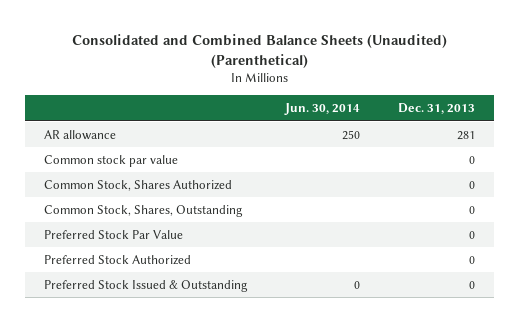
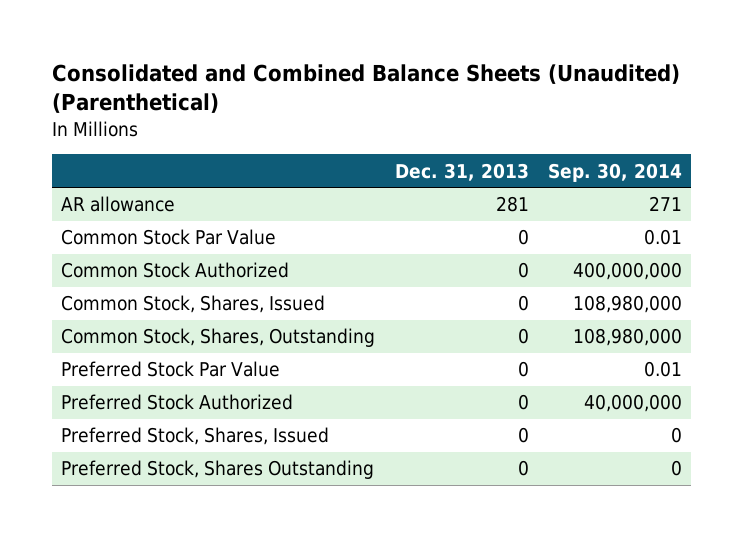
[284,103,361,116] Jun. 30, 2014 -> none
none -> [547,162,682,182] Sep. 30, 2014
[44,154,179,167] Common stock par value -> [61,229,277,246] Common Stock Par Value
[44,179,233,191] Common Stock, Shares Authorized -> [61,262,290,279] Common Stock Authorized
none -> [61,295,326,314] Common Stock, Shares, Issued
[44,279,249,292] Preferred Stock Issued & Outstanding -> [61,427,330,446] Preferred Stock, Shares, Issued
none -> [61,460,375,480] Preferred Stock, Shares Outstanding

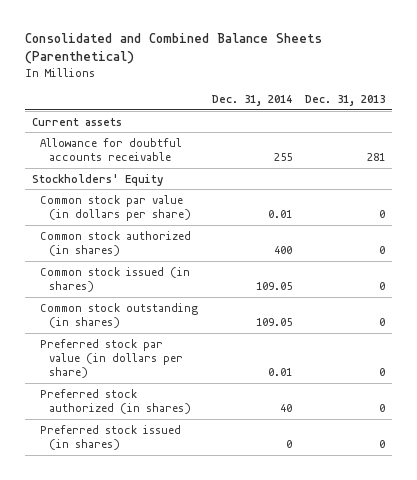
[51,63,680,114] Consolidated and Combined Balance Sheets (Unaudited) (Parenthetical) -> [24,32,322,65] Consolidated and Combined Balance Sheets (Parenthetical)
[547,162,682,182] Sep. 30, 2014 -> none
none -> [211,95,292,107] Dec. 31, 2014
[61,460,375,480] Preferred Stock, Shares Outstanding -> none
none -> [31,117,122,126] Current assets
[61,196,176,213] AR allowance -> [40,137,183,161] Allowance for doubtful accounts receivable
none -> [31,173,163,186] Stockholders' Equity
[61,229,277,246] Common Stock Par Value -> [40,194,192,221] Common stock par value (in dollars per share)
[61,262,290,279] Common Stock Authorized -> [40,230,192,256] Common stock authorized (in shares)
[61,295,326,314] Common Stock, Shares, Issued -> [40,266,191,292] Common stock issued (in shares)
[61,328,376,348] Common Stock, Shares, Outstanding -> [40,302,199,328] Common stock outstanding (in shares)
[61,361,281,378] Preferred Stock Par Value -> [40,338,184,379] Preferred stock par value (in dollars per share)
[61,394,294,411] Preferred Stock Authorized -> [40,388,192,414] Preferred stock authorized (in shares)
[61,427,330,446] Preferred Stock, Shares, Issued -> [40,424,182,450] Preferred stock issued (in shares)

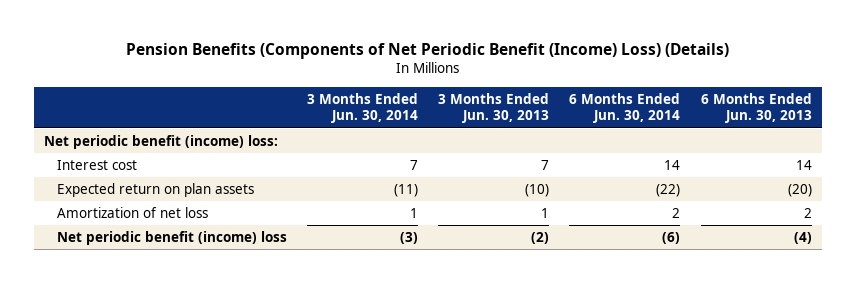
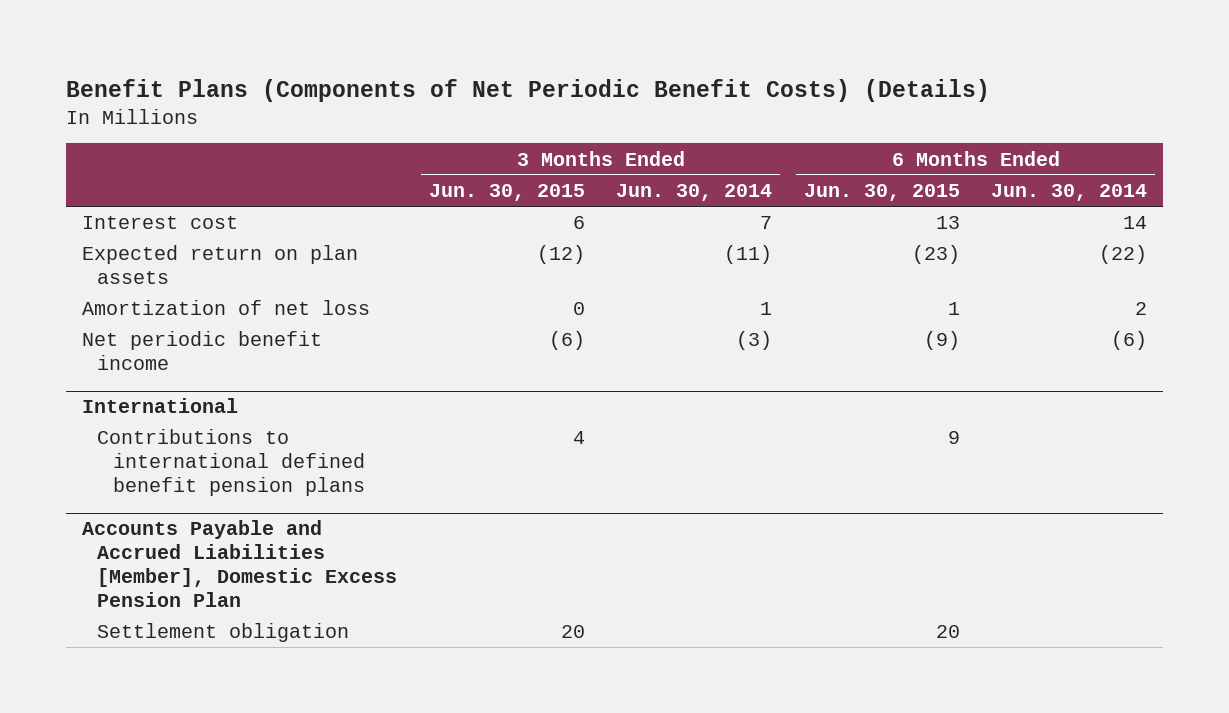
[125,42,729,59] Pension Benefits (Components of Net Periodic Benefit (Income) Loss) (Details) -> [66,78,991,102] Benefit Plans (Components of Net Periodic Benefit Costs) (Details)
[438,92,550,124] 3 Months Ended Jun. 30, 2013 -> none
[700,92,812,124] 6 Months Ended Jun. 30, 2013 -> none
none -> [428,184,585,202] Jun. 30, 2015
none -> [803,184,960,202] Jun. 30, 2015
[43,135,278,150] Net periodic benefit (income) loss: -> none
[56,231,287,246] Net periodic benefit (income) loss -> [81,331,322,371] Net periodic benefit income
none -> [81,398,238,414] International
none -> [97,429,365,497] Contributions to international defined benefit pension plans
none -> [81,520,398,608] Accounts Payable and Accrued Liabilities [Member], Domestic Excess Pension Plan
none -> [97,623,350,643] Settlement obligation

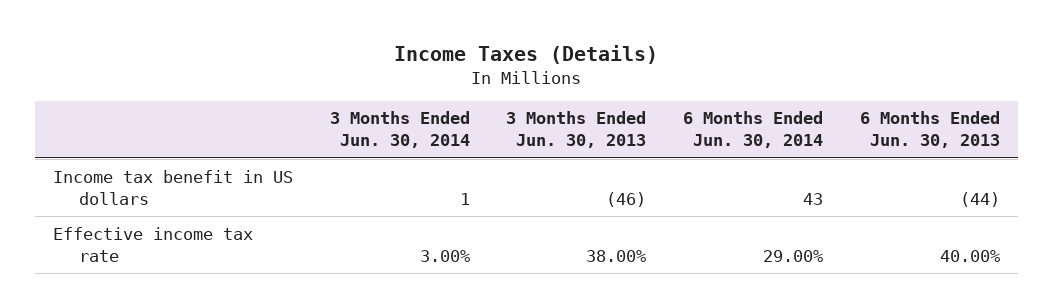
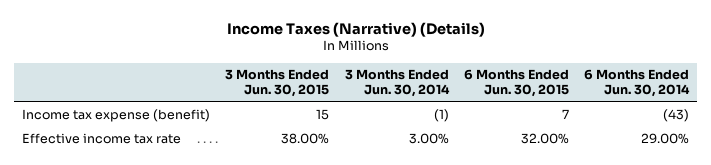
[394,45,659,65] Income Taxes (Details) -> [226,21,485,37] Income Taxes (Narrative) (Details)
[506,111,647,149] 3 Months Ended Jun. 30, 2013 -> none
[859,111,1000,149] 6 Months Ended Jun. 30, 2013 -> none
none -> [225,69,330,98] 3 Months Ended Jun. 30, 2015
none -> [463,69,569,98] 6 Months Ended Jun. 30, 2015
[53,169,294,205] Income tax benefit in US dollars -> [21,109,210,123] Income tax expense (benefit)
[459,192,470,205] 1 -> [433,109,449,123] (1)
[803,192,824,205] 43 -> [663,109,690,123] (43)

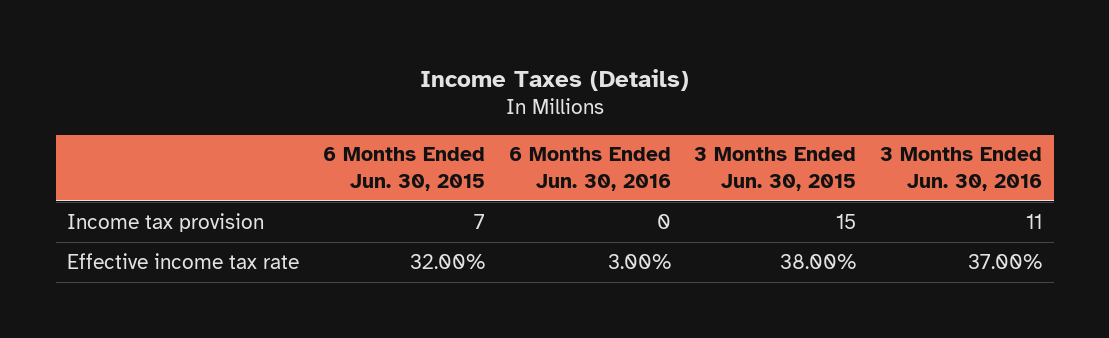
[226,21,485,37] Income Taxes (Narrative) (Details) -> [419,69,689,92] Income Taxes (Details)
[344,69,450,98] 3 Months Ended Jun. 30, 2014 -> none
[584,69,691,98] 6 Months Ended Jun. 30, 2014 -> none
none -> [508,147,671,191] 6 Months Ended Jun. 30, 2016
none -> [880,147,1043,191] 3 Months Ended Jun. 30, 2016
[21,109,210,123] Income tax expense (benefit) -> [67,212,265,232] Income tax provision

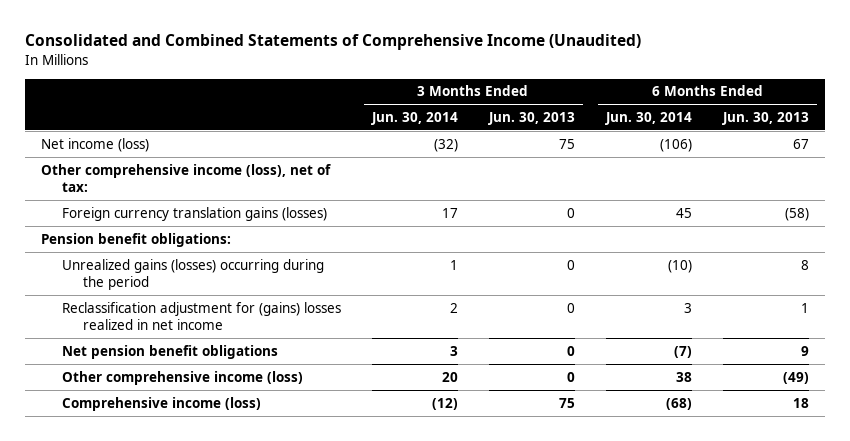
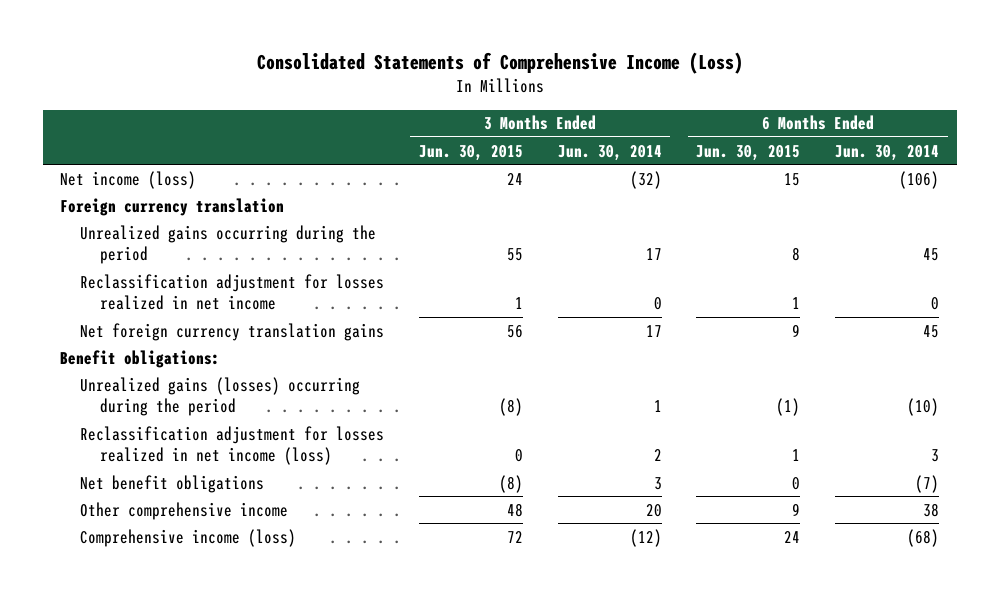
[25,34,642,51] Consolidated and Combined Statements of Comprehensive Income (Unaudited) -> [256,52,743,75] Consolidated Statements of Comprehensive Income (Loss)
[487,111,575,125] Jun. 30, 2013 -> none
[722,111,810,125] Jun. 30, 2013 -> none
none -> [418,144,523,161] Jun. 30, 2015
none -> [696,144,801,161] Jun. 30, 2015
[40,163,331,193] Other comprehensive income (loss), net of tax: -> none
none -> [59,197,284,216] Foreign currency translation
[61,206,327,221] Foreign currency translation gains (losses) -> [79,224,376,265] Unrealized gains occurring during the period
none -> [79,273,384,311] Reclassification adjustment for losses realized in net income
none -> [79,322,384,341] Net foreign currency translation gains
[40,232,231,247] Pension benefit obligations: -> [59,349,220,368] Benefit obligations:
[61,301,341,331] Reclassification adjustment for (gains) losses realized in net income -> [79,425,384,466] Reclassification adjustment for losses realized in net income (loss)
[61,344,278,359] Net pension benefit obligations -> [79,474,264,493] Net benefit obligations
[61,370,303,385] Other comprehensive income (loss) -> [79,501,288,520] Other comprehensive income

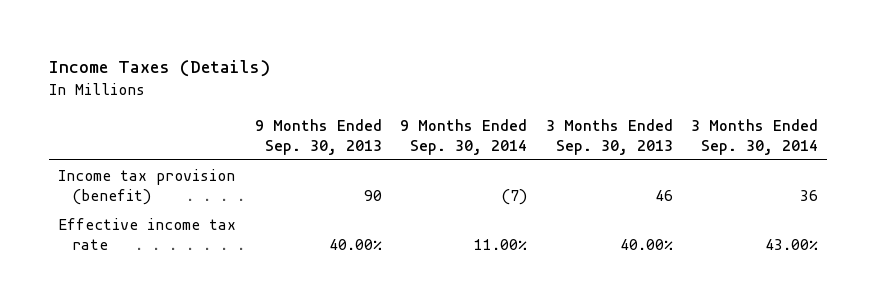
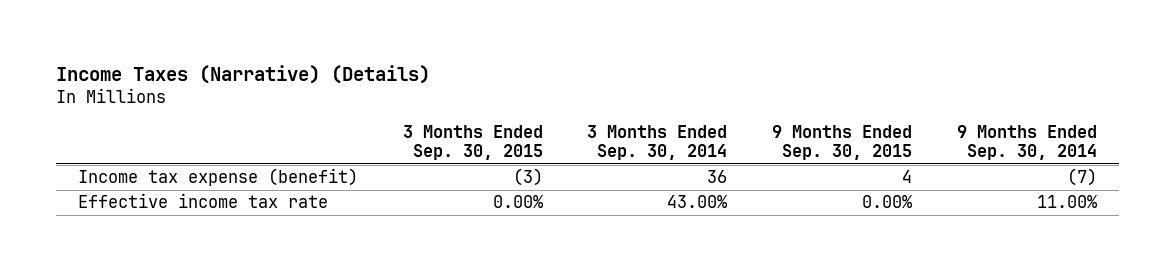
[48,60,270,78] Income Taxes (Details) -> [55,65,430,85] Income Taxes (Narrative) (Details)
[254,118,382,155] 9 Months Ended Sep. 30, 2013 -> none
[545,118,673,155] 3 Months Ended Sep. 30, 2013 -> none
none -> [402,125,543,161] 3 Months Ended Sep. 30, 2015
none -> [771,125,912,161] 9 Months Ended Sep. 30, 2015
[58,169,236,206] Income tax provision (benefit) -> [77,168,358,187] Income tax expense (benefit)

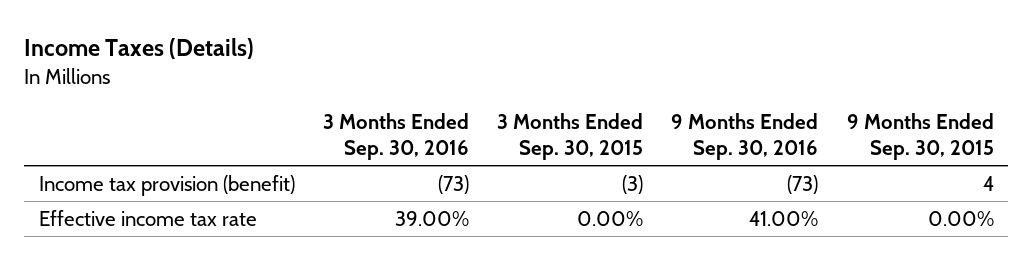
[55,65,430,85] Income Taxes (Narrative) (Details) -> [24,38,255,60] Income Taxes (Details)
[587,125,728,161] 3 Months Ended Sep. 30, 2014 -> none
[956,125,1097,161] 9 Months Ended Sep. 30, 2014 -> none
none -> [322,112,469,160] 3 Months Ended Sep. 30, 2016
none -> [671,112,819,160] 9 Months Ended Sep. 30, 2016
[77,168,358,187] Income tax expense (benefit) -> [38,174,295,196] Income tax provision (benefit)

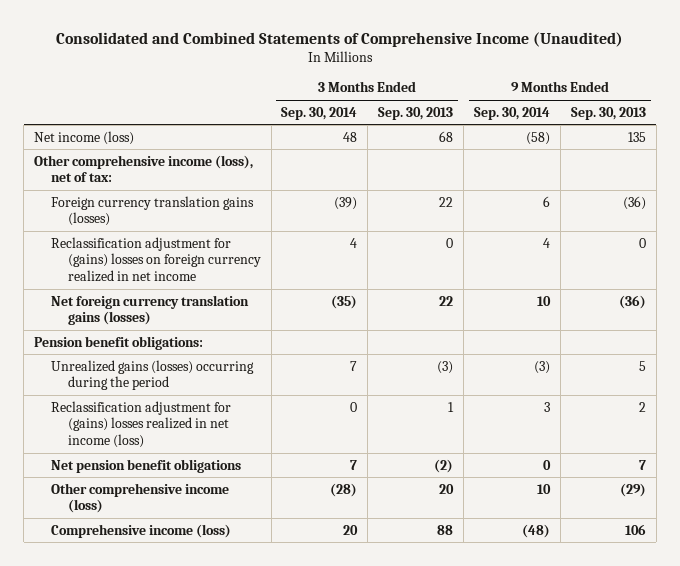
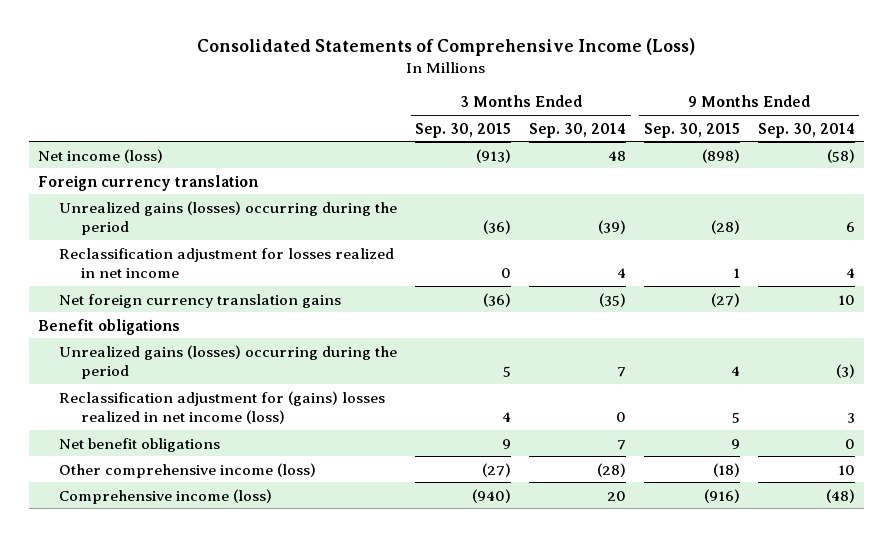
[55,32,623,48] Consolidated and Combined Statements of Comprehensive Income (Unaudited) -> [197,38,696,57] Consolidated Statements of Comprehensive Income (Loss)
[378,106,454,120] Sep. 30, 2013 -> none
[570,106,646,120] Sep. 30, 2013 -> none
none -> [415,122,512,138] Sep. 30, 2015
none -> [643,122,740,138] Sep. 30, 2015
[34,154,254,183] Other comprehensive income (loss), net of tax: -> none
none -> [37,174,258,191] Foreign currency translation
[50,195,254,227] Foreign currency translation gains (losses) -> [59,200,398,236] Unrealized gains (losses) occurring during the period
[50,236,261,283] Reclassification adjustment for (gains) losses on foreign currency realized in net income -> [59,247,395,279] Reclassification adjustment for losses realized in net income
[50,294,249,326] Net foreign currency translation gains (losses) -> [59,293,342,308] Net foreign currency translation gains
[34,335,204,350] Pension benefit obligations: -> [37,318,180,335] Benefit obligations
[50,458,241,473] Net pension benefit obligations -> [59,437,221,452] Net benefit obligations

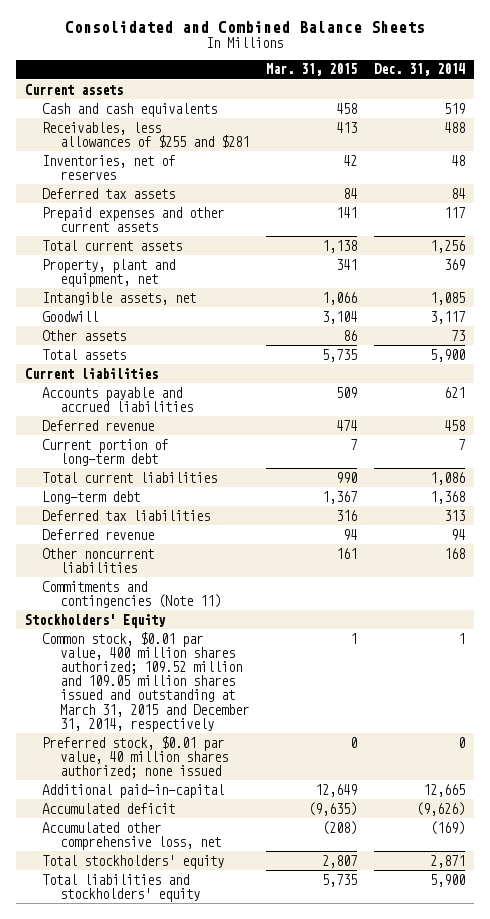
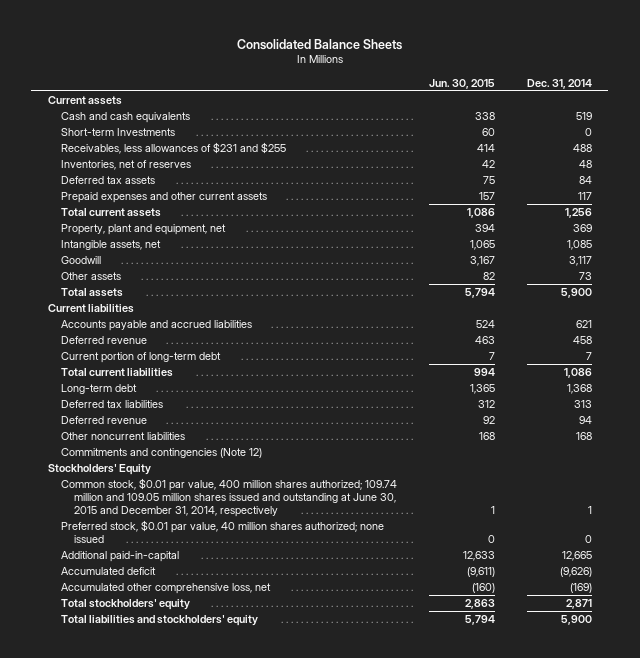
[64,21,425,34] Consolidated and Combined Balance Sheets -> [236,38,402,50] Consolidated Balance Sheets
[266,63,358,77] Mar. 31, 2015 -> none
none -> [429,78,496,89] Jun. 30, 2015
none -> [60,128,175,137] Short-term Investments
[42,121,250,148] Receivables, less allowances of $255 and $281 -> [60,142,286,155] Receivables, less allowances of $231 and $255
[42,580,222,608] Commitments and contingencies (Note 11) -> [60,448,262,459] Commitments and contingencies (Note 12)
[42,631,250,732] Common stock, $0.01 par value, 400 million shares authorized; 109.52 million and 109.05 million shares issued and outstanding at March 31, 2015 and December 31, 2014, respectively -> [60,478,397,517] Common stock, $0.01 par value, 400 million shares authorized; 109.74 million and 109.05 million shares issued and outstanding at June 30, 2015 and December 31, 2014, respectively

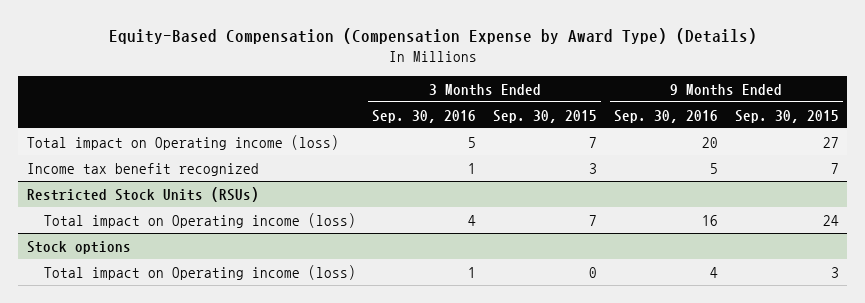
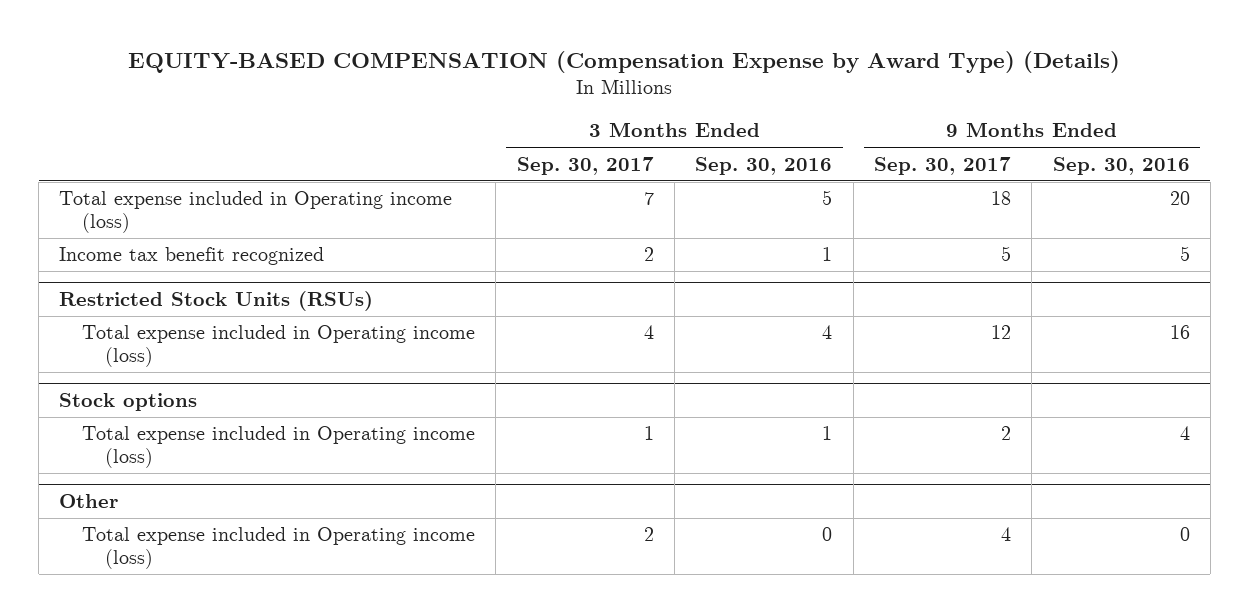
[108,28,757,45] Equity-Based Compensation (Compensation Expense by Award Type) (Details) -> [128,51,1121,74] EQUITY-BASED COMPENSATION (Compensation Expense by Award Type) (Details)
[493,109,598,123] Sep. 30, 2015 -> none
[734,109,839,123] Sep. 30, 2015 -> none
none -> [516,156,654,175] Sep. 30, 2017
none -> [873,156,1011,175] Sep. 30, 2017
[26,134,339,150] Total impact on Operating income (loss) -> [59,191,453,233] Total expense included in Operating income (loss)
[43,212,356,228] Total impact on Operating income (loss) -> [82,325,476,367] Total expense included in Operating income (loss)
[43,264,356,280] Total impact on Operating income (loss) -> [82,426,476,468] Total expense included in Operating income (loss)
none -> [59,493,119,508] Other
none -> [82,527,476,569] Total expense included in Operating income (loss)

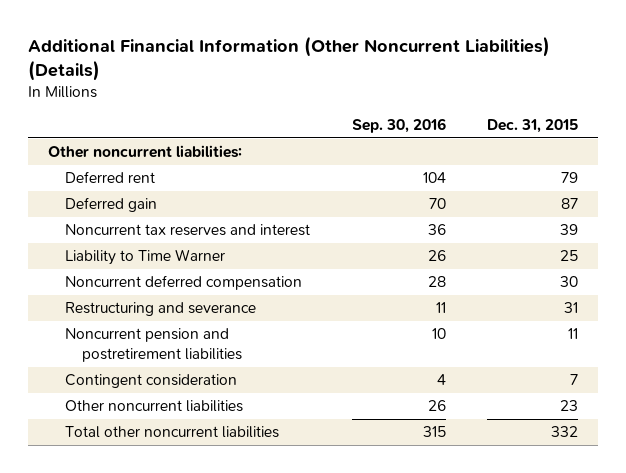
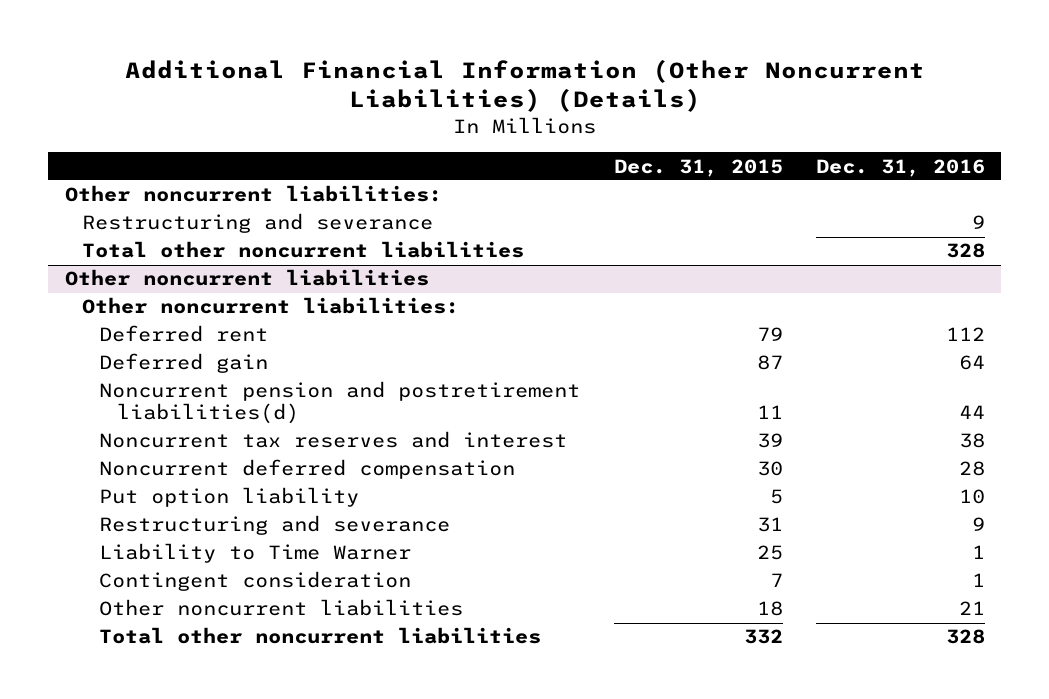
[351,118,446,134] Sep. 30, 2016 -> none
none -> [815,158,985,177] Dec. 31, 2016
none -> [82,213,434,234] Restructuring and severance
none -> [82,241,525,259] Total other noncurrent liabilities
none -> [64,269,429,287] Other noncurrent liabilities
none -> [82,297,460,315] Other noncurrent liabilities:
none -> [99,381,581,425] Noncurrent pension and postretirement liabilities(d)
[65,249,226,266] Liability to Time Warner -> none
none -> [99,487,360,508] Put option liability
[65,328,243,363] Noncurrent pension and postretirement liabilities -> none
none -> [99,543,412,564] Liability to Time Warner
[559,400,578,412] 23 -> [756,601,783,617] 18

